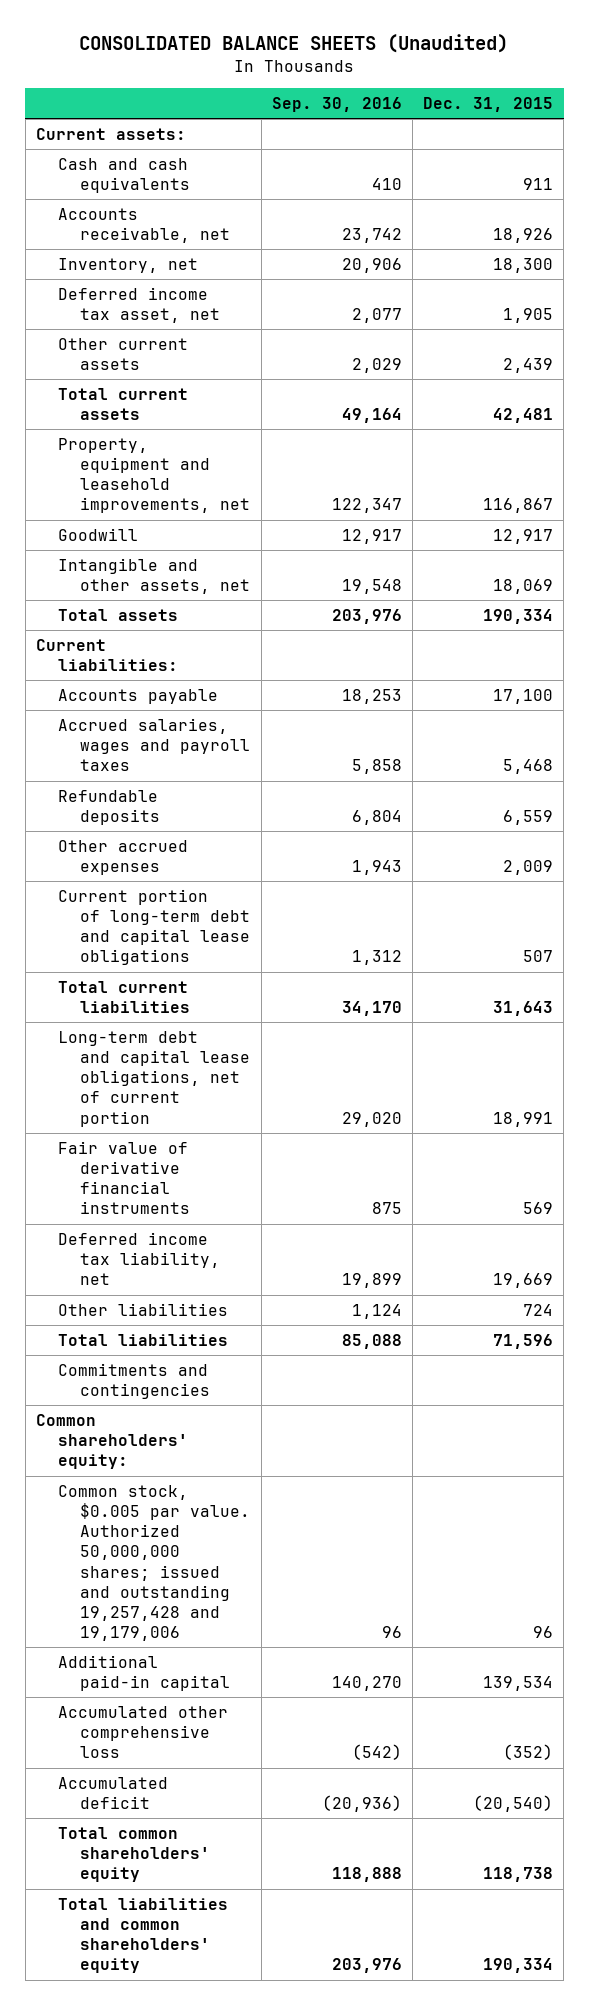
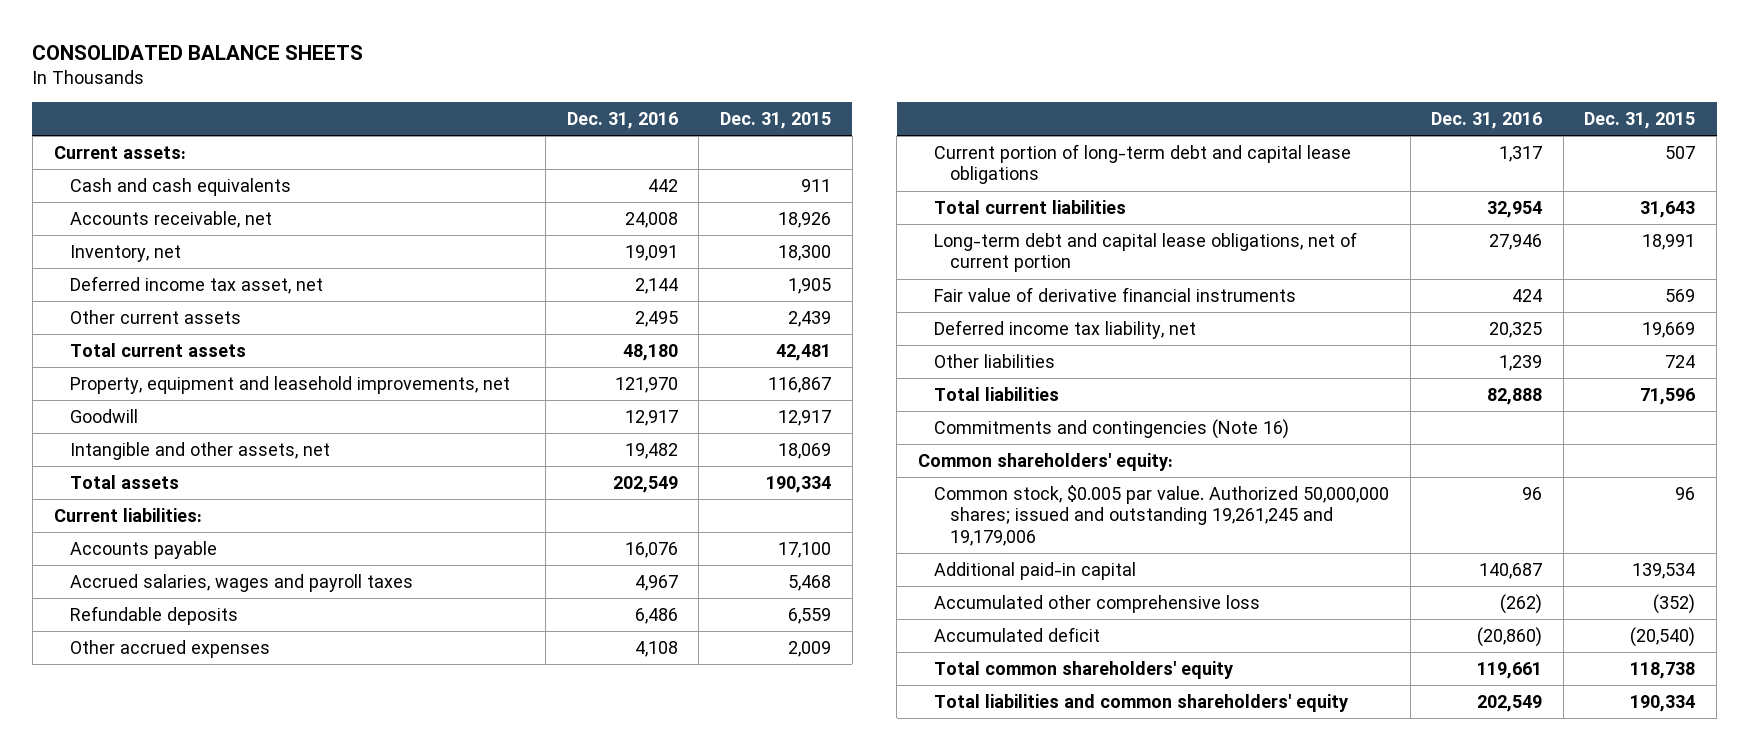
[79,34,509,54] CONSOLIDATED BALANCE SHEETS (Unaudited) -> [32,45,364,61] CONSOLIDATED BALANCE SHEETS
[271,96,402,112] Sep. 30, 2016 -> none
none -> [566,112,678,130] Dec. 31, 2016
[58,1362,211,1400] Commitments and contingencies -> [933,418,1289,439] Commitments and contingencies (Note 16)
[58,1484,251,1642] Common stock, $0.005 par value. Authorized 50,000,000 shares; issued and outstanding 19,257,428 and 19,179,006 -> [933,484,1389,546] Common stock, $0.005 par value. Authorized 50,000,000 shares; issued and outstanding 19,261,245 and 19,179,006

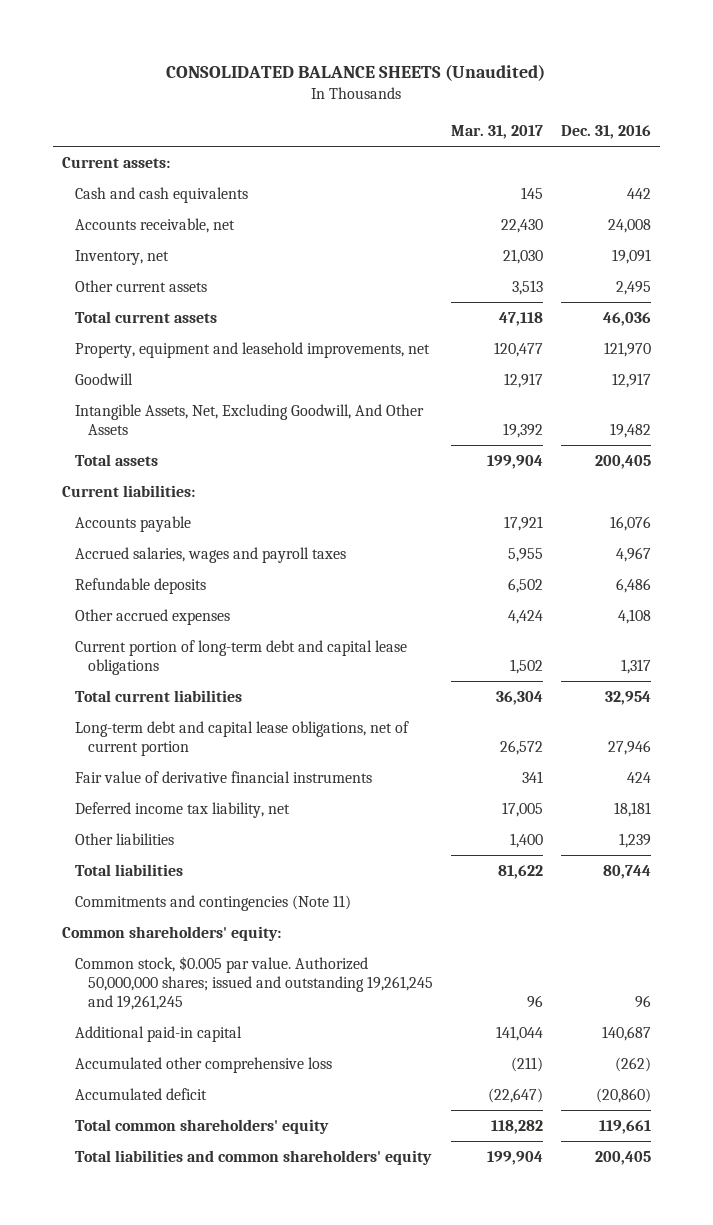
[32,45,364,61] CONSOLIDATED BALANCE SHEETS -> [166,63,546,81] CONSOLIDATED BALANCE SHEETS (Unaudited)
[720,112,832,130] Dec. 31, 2015 -> none
none -> [450,125,543,140] Mar. 31, 2017
[69,275,323,294] Deferred income tax asset, net -> none
[622,343,678,361] 48,180 -> [602,312,651,327] 46,036
[69,441,330,460] Intangible and other assets, net -> [75,404,425,435] Intangible Assets, Net, Excluding Goodwill, And Other Assets
[612,475,678,493] 202,549 -> [594,455,651,470] 200,405
[1489,321,1543,338] 20,325 -> [613,802,651,818] 18,181
[1487,387,1543,405] 82,888 -> [602,865,651,880] 80,744
[933,418,1289,439] Commitments and contingencies (Note 16) -> [75,895,352,912] Commitments and contingencies (Note 11)
[933,484,1389,546] Common stock, $0.005 par value. Authorized 50,000,000 shares; issued and outstanding 19,261,245 and 19,179,006 -> [75,956,434,1010] Common stock, $0.005 par value. Authorized 50,000,000 shares; issued and outstanding 19,261,245 and 19,261,245
[1477,694,1543,712] 202,549 -> [594,1151,651,1166] 200,405

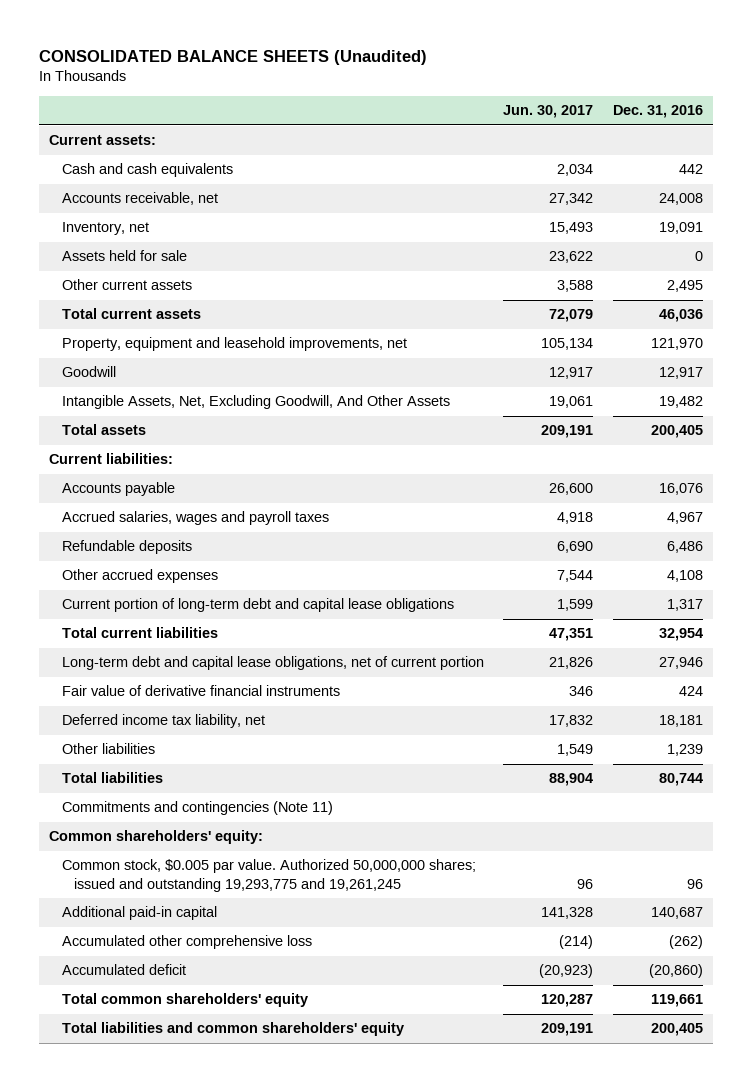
[450,125,543,140] Mar. 31, 2017 -> none
none -> [503,105,594,119] Jun. 30, 2017
none -> [61,250,187,262] Assets held for sale
[75,956,434,1010] Common stock, $0.005 par value. Authorized 50,000,000 shares; issued and outstanding 19,261,245 and 19,261,245 -> [61,859,476,892] Common stock, $0.005 par value. Authorized 50,000,000 shares; issued and outstanding 19,293,775 and 19,261,245

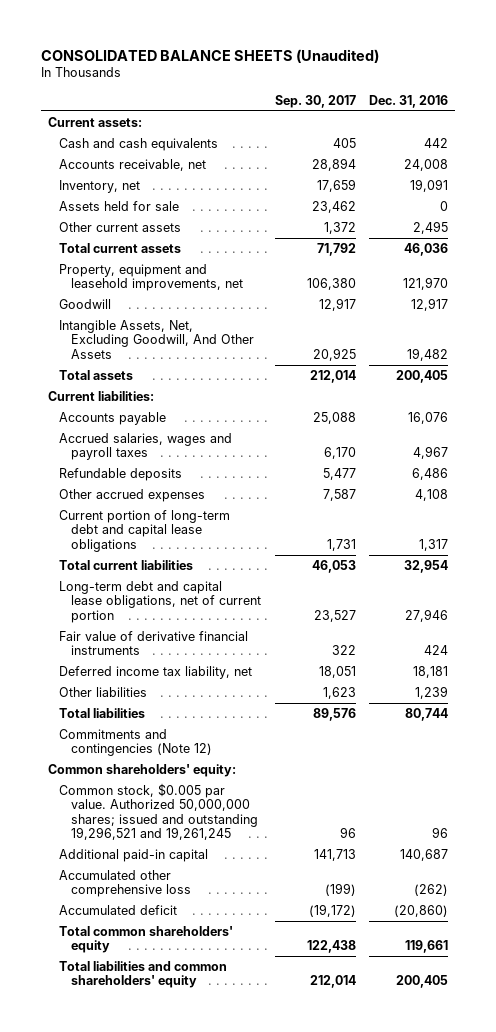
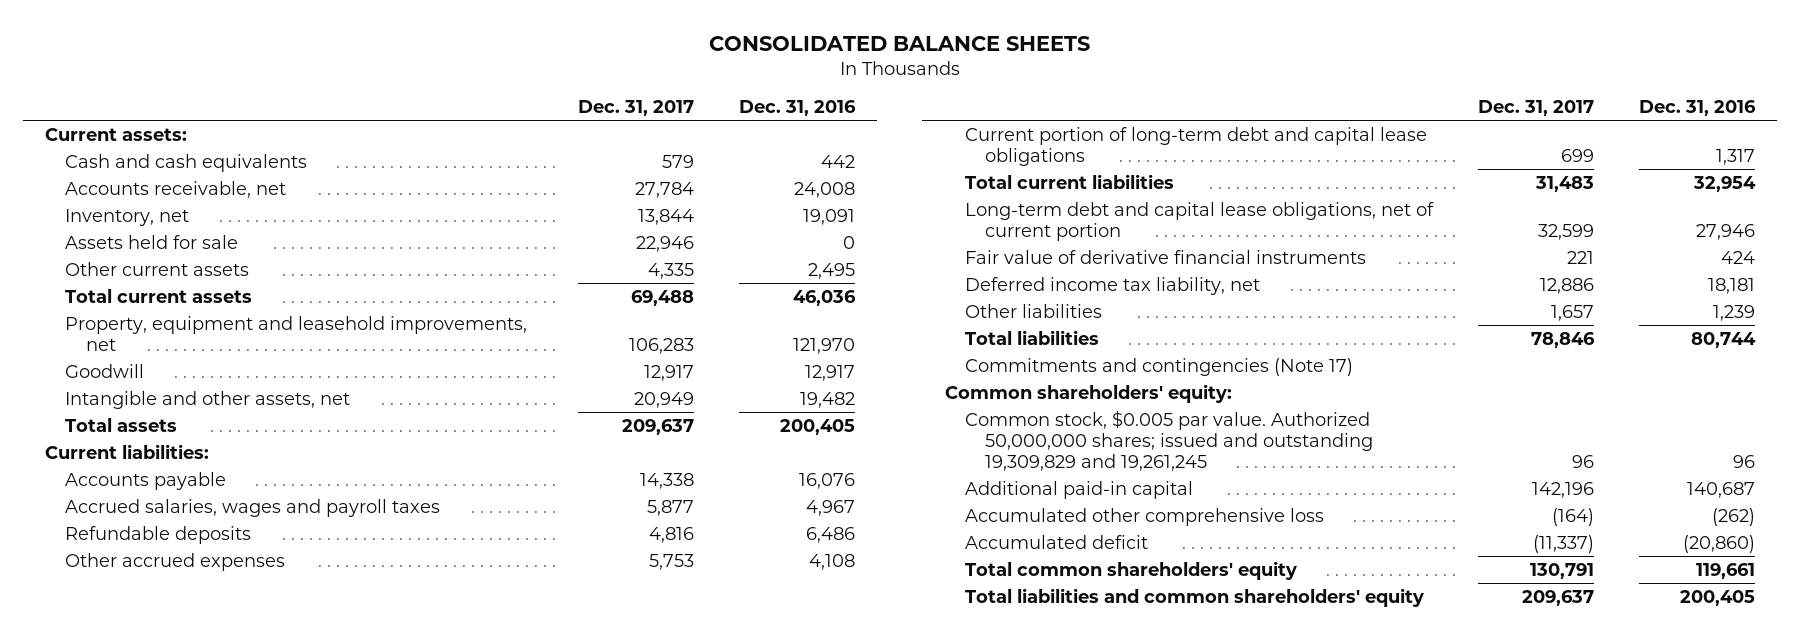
[40,48,379,63] CONSOLIDATED BALANCE SHEETS (Unaudited) -> [708,35,1090,51] CONSOLIDATED BALANCE SHEETS
[274,94,356,108] Sep. 30, 2017 -> none
none -> [578,99,695,116] Dec. 31, 2017
[59,319,254,359] Intangible Assets, Net, Excluding Goodwill, And Other Assets -> [65,390,351,409] Intangible and other assets, net
[59,728,212,757] Commitments and contingencies (Note 12) -> [965,357,1354,376] Commitments and contingencies (Note 17)
[59,782,258,841] Common stock, $0.005 par value. Authorized 50,000,000 shares; issued and outstanding 19,296,521 and 19,261,245 -> [965,409,1374,471] Common stock, $0.005 par value. Authorized 50,000,000 shares; issued and outstanding 19,309,829 and 19,261,245

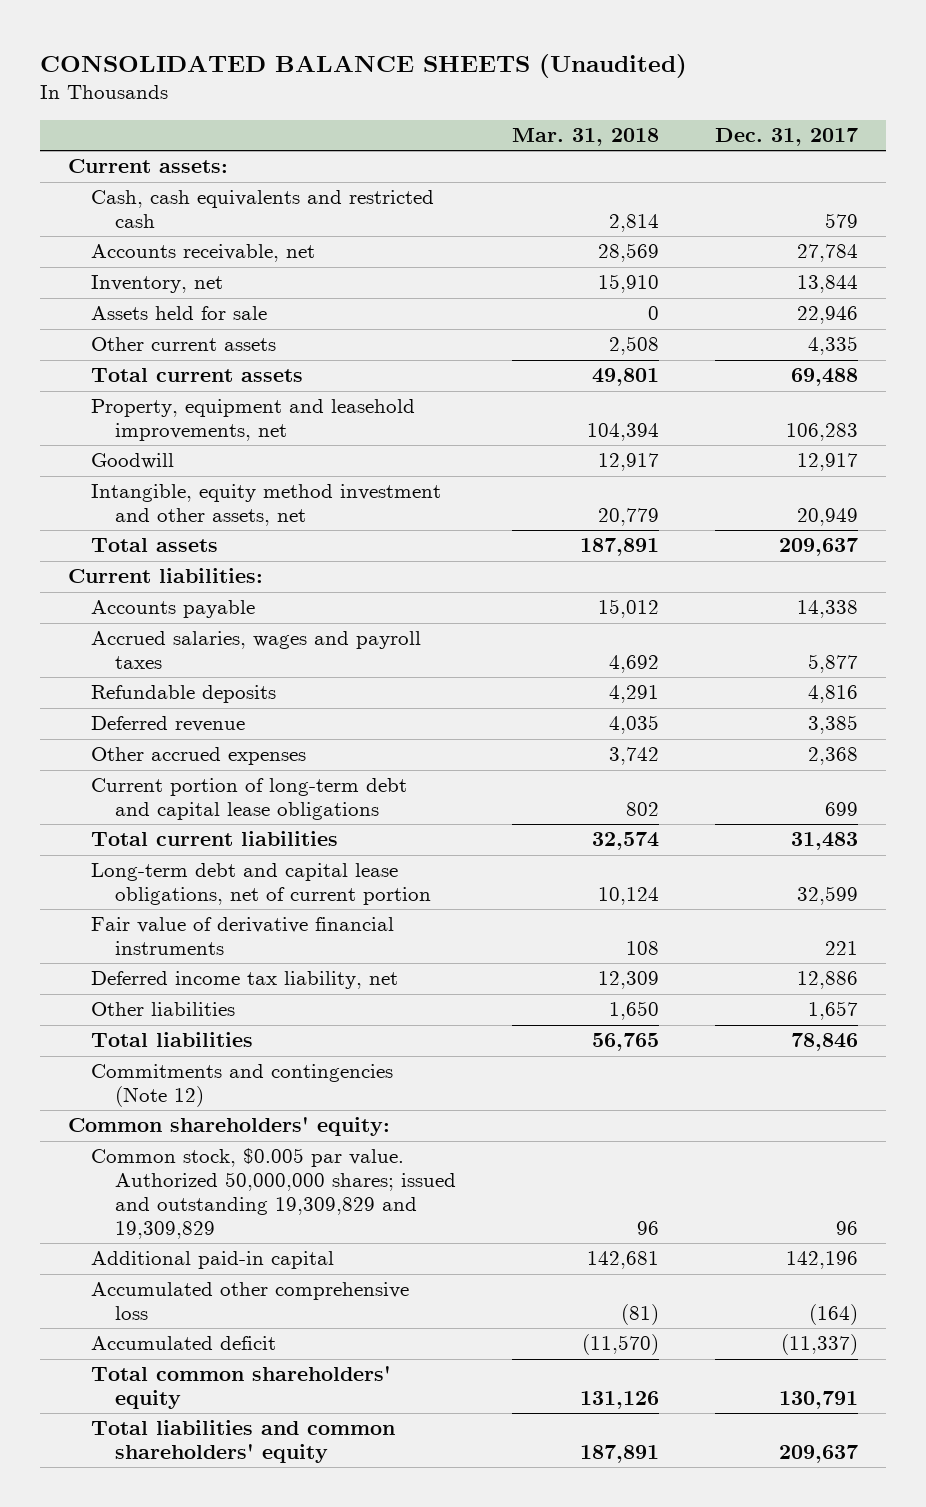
[708,35,1090,51] CONSOLIDATED BALANCE SHEETS -> [39,53,687,78] CONSOLIDATED BALANCE SHEETS (Unaudited)
[738,99,856,116] Dec. 31, 2016 -> none
none -> [512,128,660,147] Mar. 31, 2018
[65,153,308,172] Cash and cash equivalents -> [91,190,435,229] Cash, cash equivalents and restricted cash
[65,390,351,409] Intangible and other assets, net -> [91,484,442,527] Intangible, equity method investment and other assets, net
none -> [91,716,246,733] Deferred revenue
[649,553,695,570] 5,753 -> [808,747,859,766] 2,368
[965,357,1354,376] Commitments and contingencies (Note 17) -> [91,1064,394,1108] Commitments and contingencies (Note 12)
[965,409,1374,471] Common stock, $0.005 par value. Authorized 50,000,000 shares; issued and outstanding 19,309,829 and 19,261,245 -> [91,1148,457,1239] Common stock, $0.005 par value. Authorized 50,000,000 shares; issued and outstanding 19,309,829 and 19,309,829

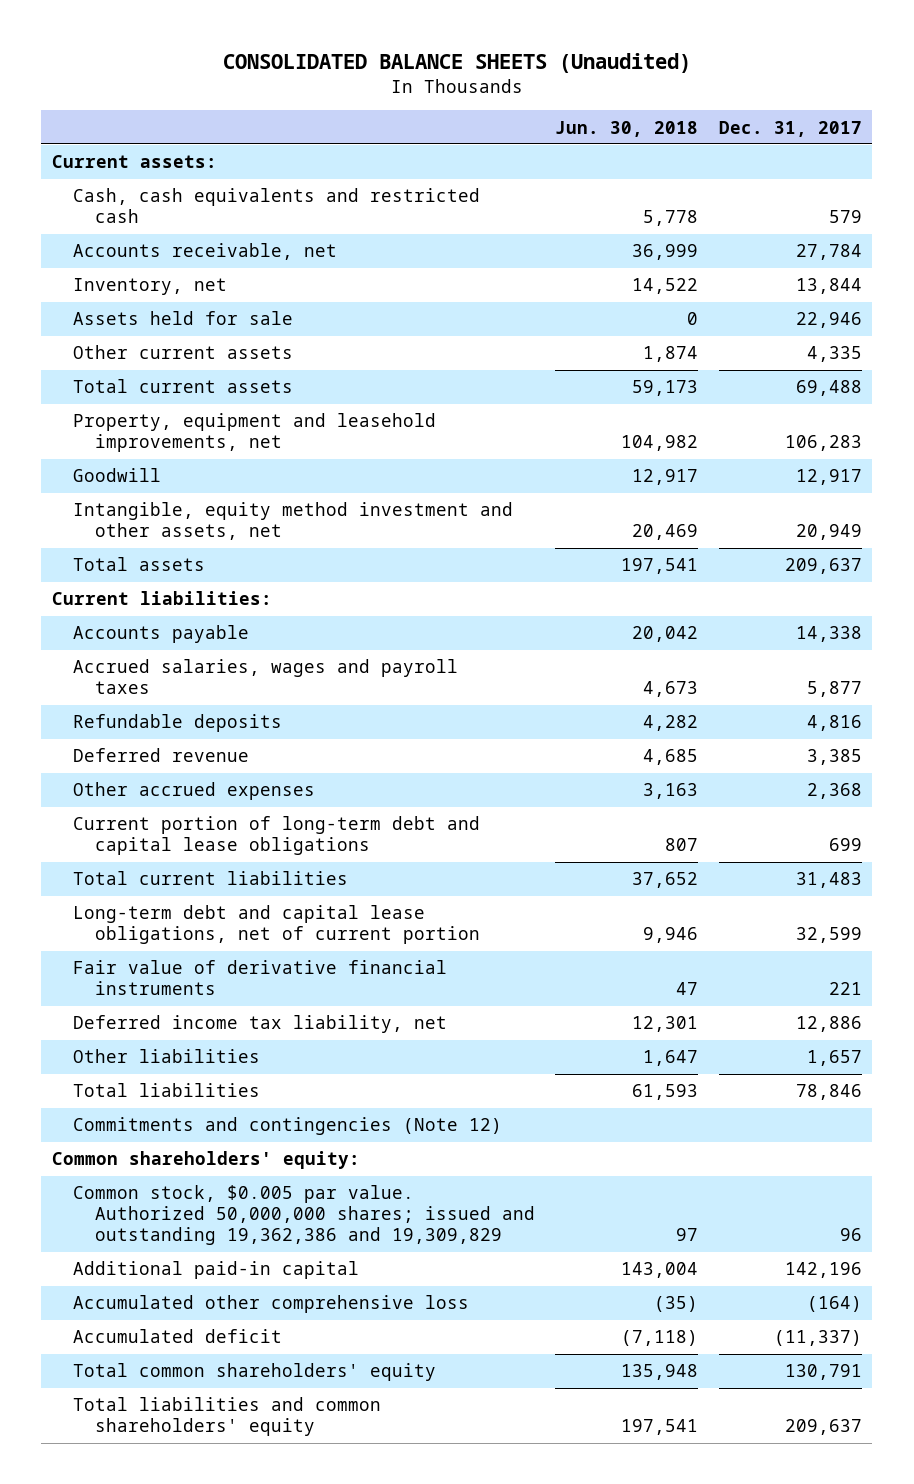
[512,128,660,147] Mar. 31, 2018 -> none
none -> [555,120,699,137] Jun. 30, 2018
[91,1148,457,1239] Common stock, $0.005 par value. Authorized 50,000,000 shares; issued and outstanding 19,309,829 and 19,309,829 -> [73,1185,535,1246] Common stock, $0.005 par value. Authorized 50,000,000 shares; issued and outstanding 19,362,386 and 19,309,829

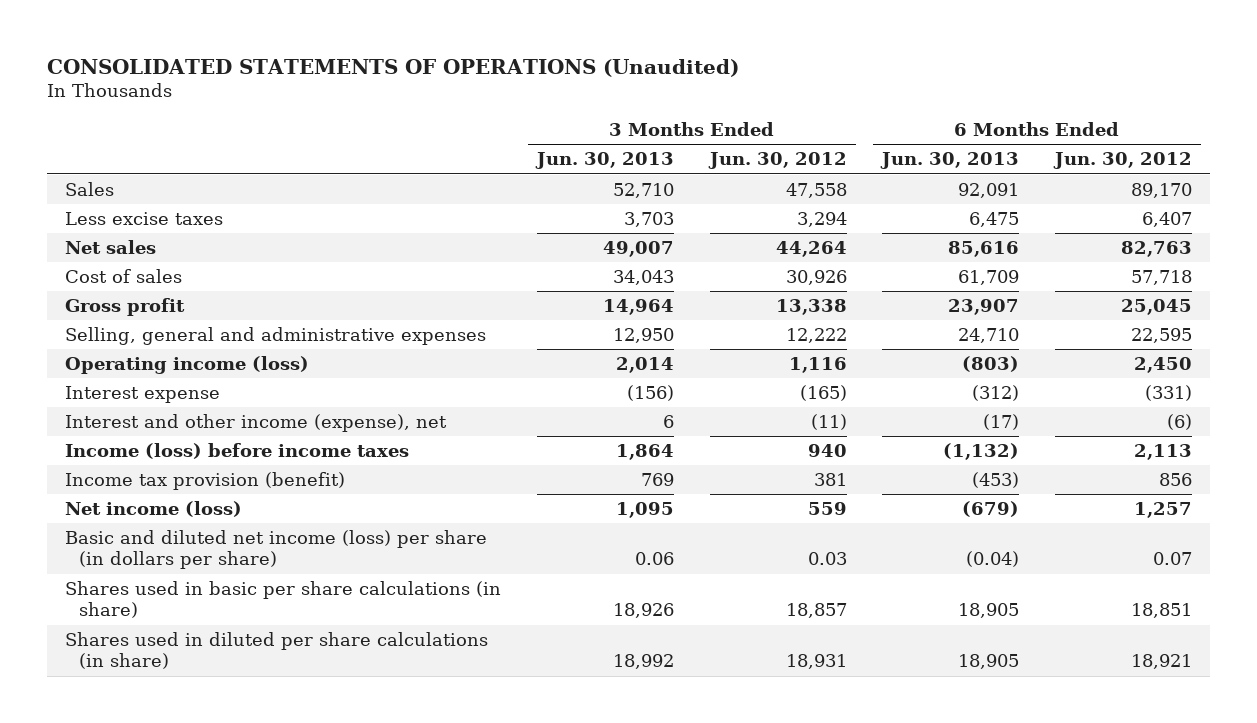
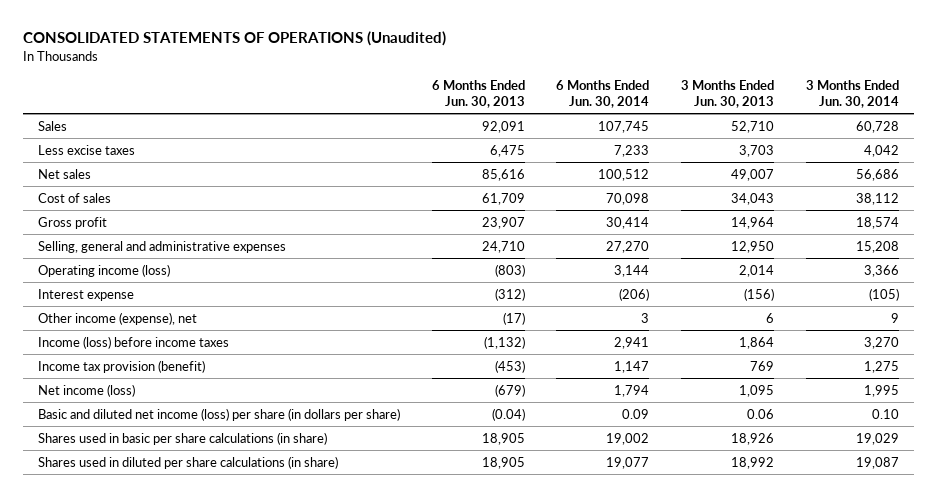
[707,152,847,170] Jun. 30, 2012 -> none
[1053,152,1193,170] Jun. 30, 2012 -> none
none -> [556,80,650,108] 6 Months Ended Jun. 30, 2014
none -> [805,80,899,108] 3 Months Ended Jun. 30, 2014
[64,414,447,433] Interest and other income (expense), net -> [38,311,198,325] Other income (expense), net

